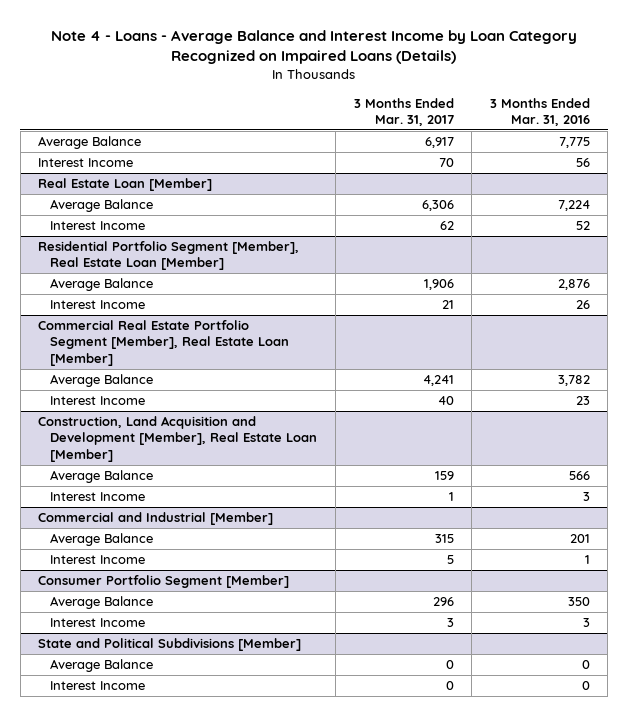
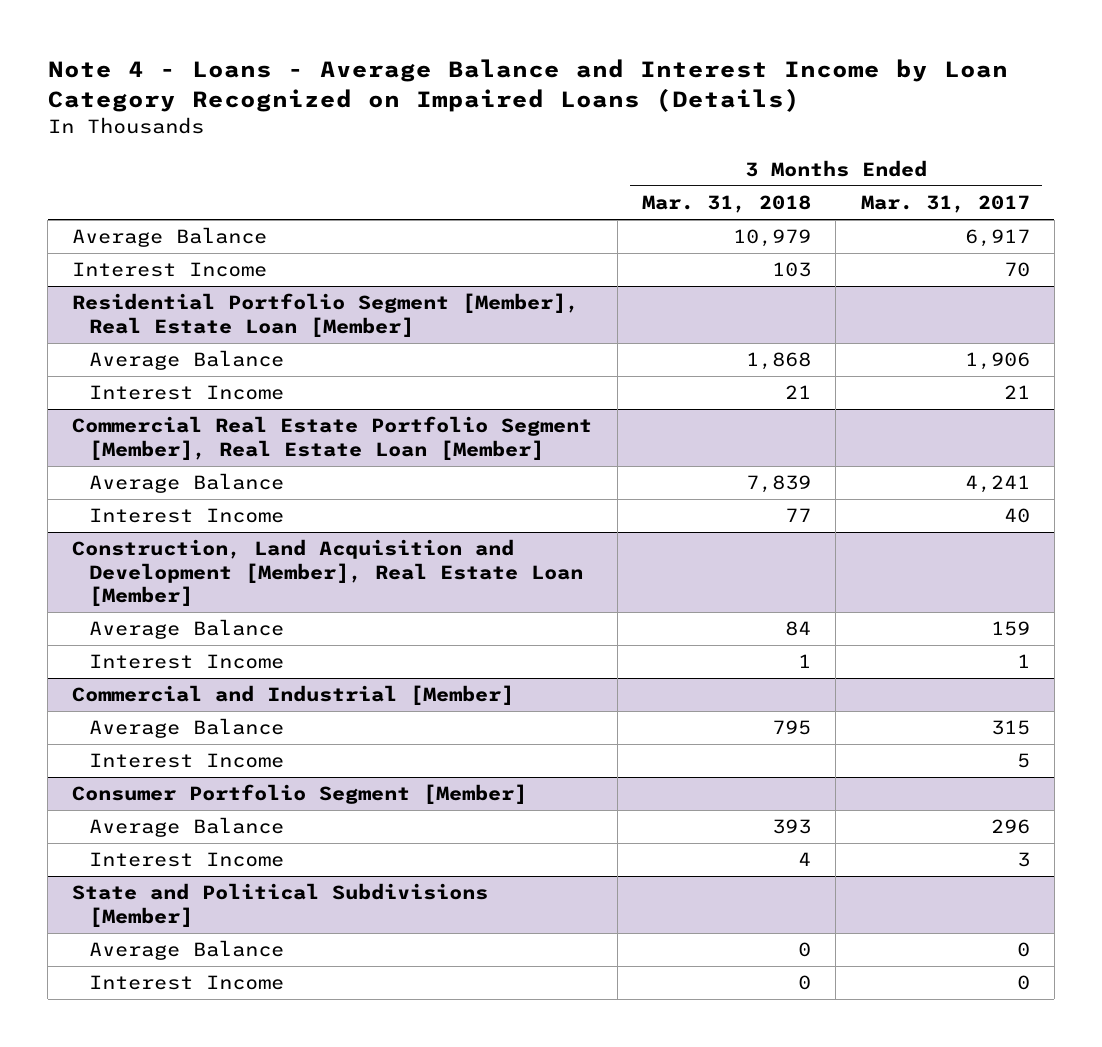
[489,97,590,126] 3 Months Ended Mar. 31, 2016 -> none
none -> [641,195,811,214] Mar. 31, 2018
[38,178,213,192] Real Estate Loan [Member] -> none
[50,199,154,213] Average Balance -> none
[50,221,146,231] Interest Income -> none

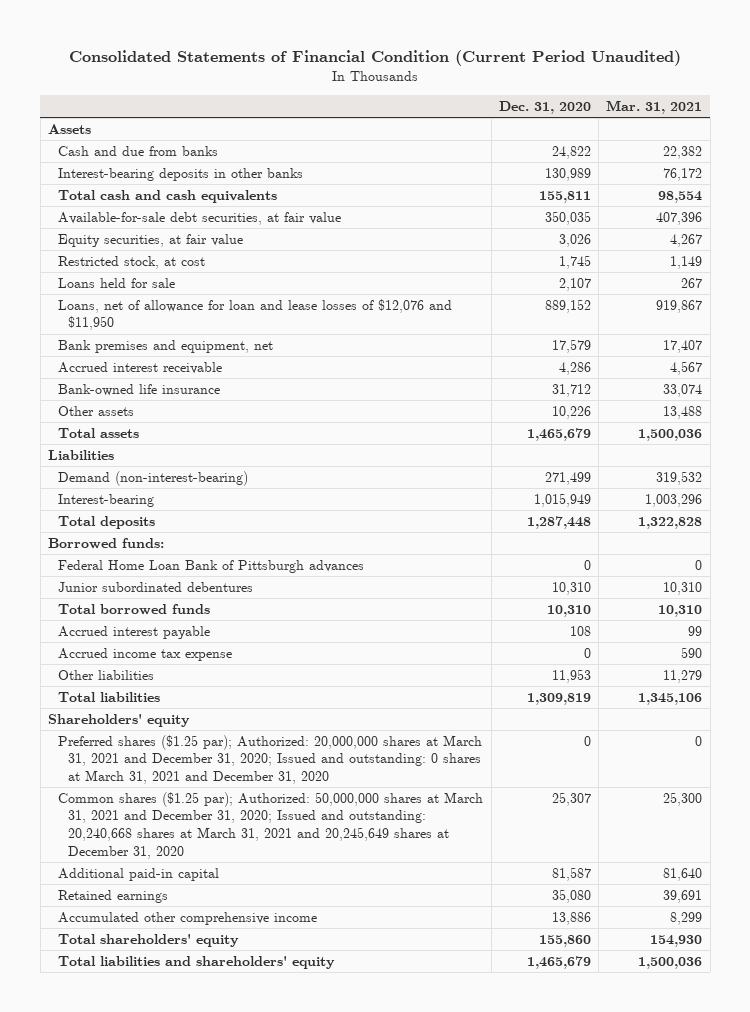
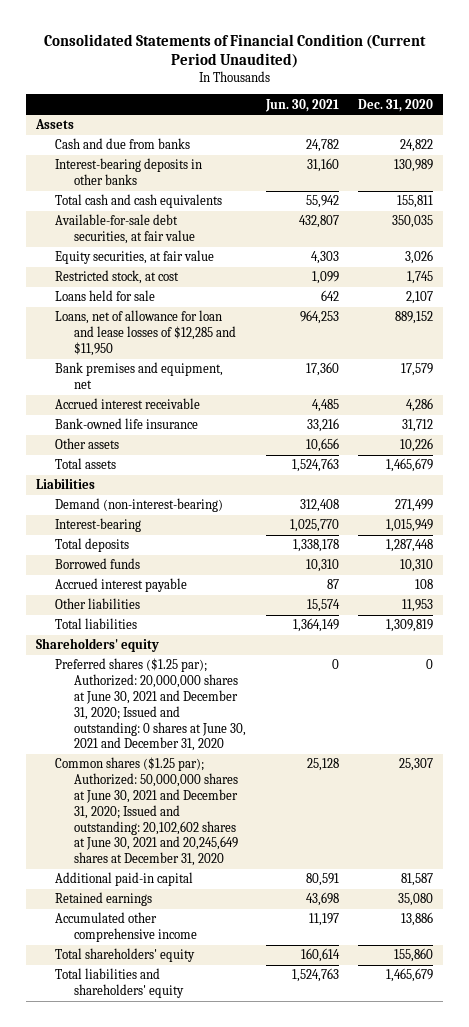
[606,100,703,115] Mar. 31, 2021 -> none
none -> [264,98,339,112] Jun. 30, 2021
[58,298,453,331] Loans, net of allowance for loan and lease losses of $12,076 and $11,950 -> [55,310,237,356] Loans, net of allowance for loan and lease losses of $12,285 and $11,950
[48,537,165,549] Borrowed funds: -> none
[58,559,365,573] Federal Home Loan Bank of Pittsburgh advances -> none
[58,581,254,592] Junior subordinated debentures -> none
[58,603,211,615] Total borrowed funds -> [55,558,141,570] Borrowed funds
[58,647,233,661] Accrued income tax expense -> none
[58,734,483,785] Preferred shares ($1.25 par); Authorized: 20,000,000 shares at March 31, 2021 and December 31, 2020; Issued and outstanding: 0 shares at March 31, 2021 and December 31, 2020 -> [55,658,247,752] Preferred shares ($1.25 par); Authorized: 20,000,000 shares at June 30, 2021 and December 31, 2020; Issued and outstanding: 0 shares at June 30, 2021 and December 31, 2020
[58,791,484,859] Common shares ($1.25 par); Authorized: 50,000,000 shares at March 31, 2021 and December 31, 2020; Issued and outstanding: 20,240,668 shares at March 31, 2021 and 20,245,649 shares at December 31, 2020 -> [55,757,239,867] Common shares ($1.25 par); Authorized: 50,000,000 shares at June 30, 2021 and December 31, 2020; Issued and outstanding: 20,102,602 shares at June 30, 2021 and 20,245,649 shares at December 31, 2020

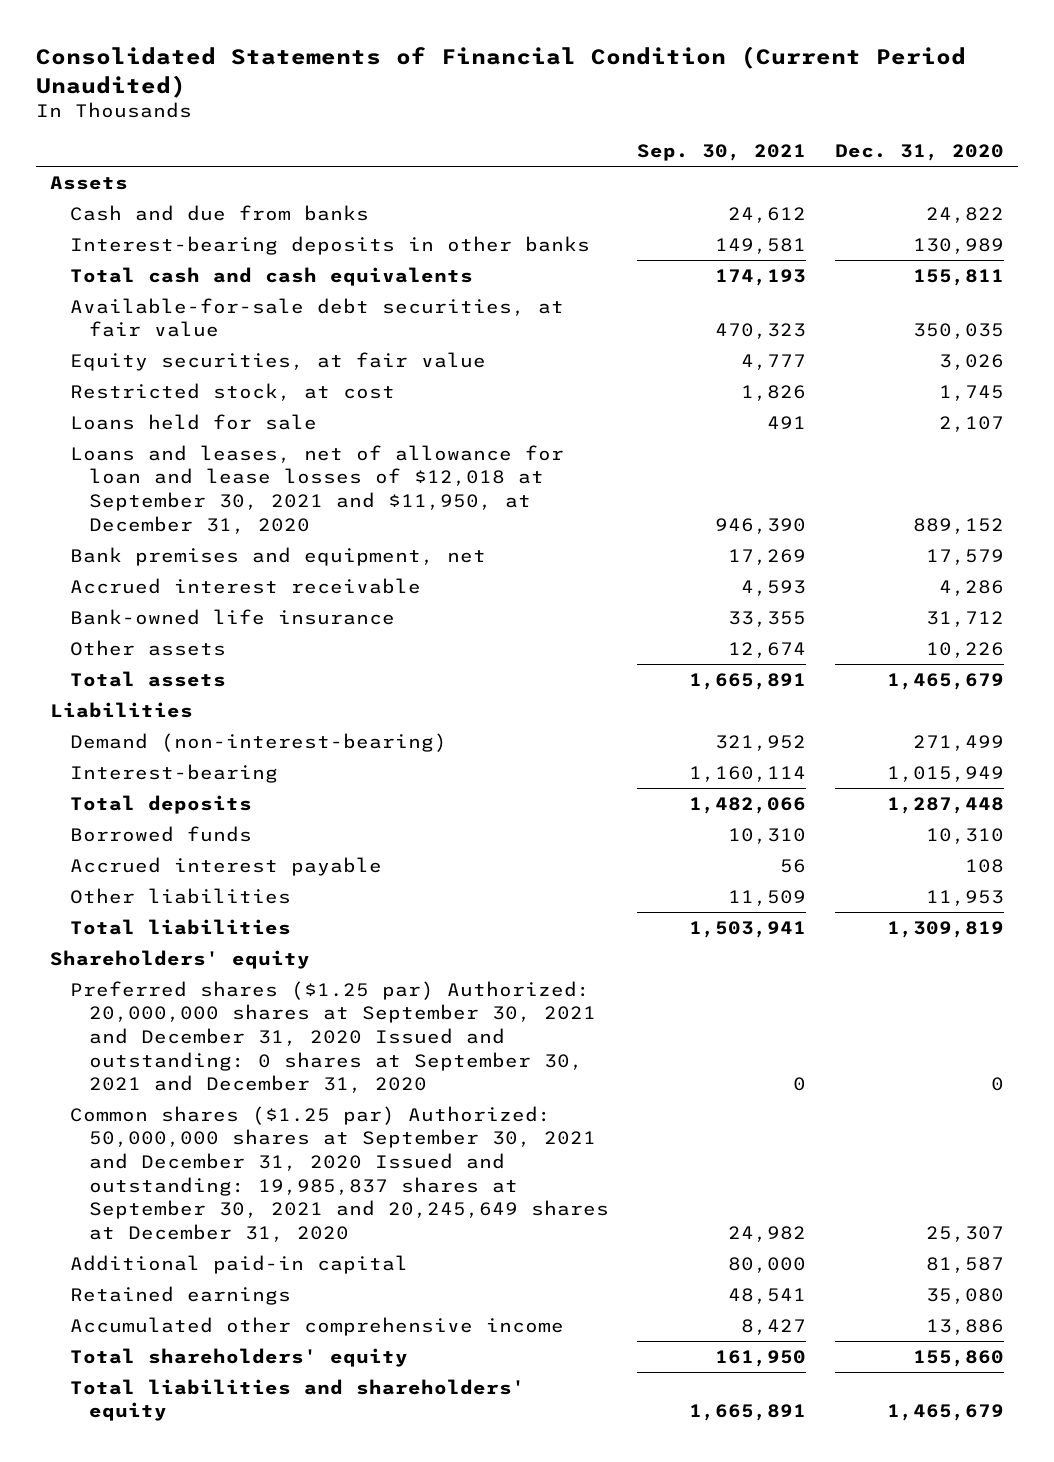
[264,98,339,112] Jun. 30, 2021 -> none
none -> [637,144,807,162] Sep. 30, 2021
[55,310,237,356] Loans, net of allowance for loan and lease losses of $12,285 and $11,950 -> [69,444,564,534] Loans and leases, net of allowance for loan and lease losses of $12,018 at September 30, 2021 and $11,950, at December 31, 2020
[55,658,247,752] Preferred shares ($1.25 par); Authorized: 20,000,000 shares at June 30, 2021 and December 31, 2020; Issued and outstanding: 0 shares at June 30, 2021 and December 31, 2020 -> [69,980,596,1094] Preferred shares ($1.25 par) Authorized: 20,000,000 shares at September 30, 2021 and December 31, 2020 Issued and outstanding: 0 shares at September 30, 2021 and December 31, 2020
[55,757,239,867] Common shares ($1.25 par); Authorized: 50,000,000 shares at June 30, 2021 and December 31, 2020; Issued and outstanding: 20,102,602 shares at June 30, 2021 and 20,245,649 shares at December 31, 2020 -> [69,1105,609,1243] Common shares ($1.25 par) Authorized: 50,000,000 shares at September 30, 2021 and December 31, 2020 Issued and outstanding: 19,985,837 shares at September 30, 2021 and 20,245,649 shares at December 31, 2020

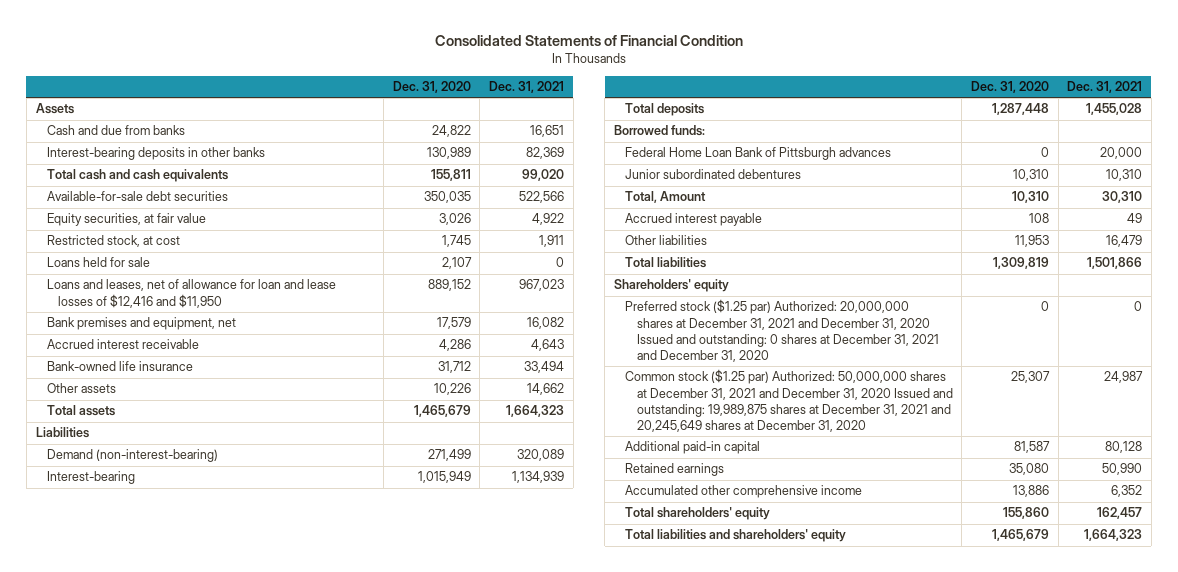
[35,46,966,98] Consolidated Statements of Financial Condition (Current Period Unaudited) -> [434,35,743,47] Consolidated Statements of Financial Condition
[637,144,807,162] Sep. 30, 2021 -> none
none -> [488,81,564,94] Dec. 31, 2021
[69,297,564,338] Available-for-sale debt securities, at fair value -> [46,191,228,202] Available-for-sale debt securities
[69,444,564,534] Loans and leases, net of allowance for loan and lease losses of $12,018 at September 30, 2021 and $11,950, at December 31, 2020 -> [46,279,336,308] Loans and leases, net of allowance for loan and lease losses of $12,416 and $11,950
none -> [613,125,705,137] Borrowed funds:
none -> [625,147,892,161] Federal Home Loan Bank of Pittsburgh advances
none -> [625,169,802,180] Junior subordinated debentures
[69,825,252,842] Borrowed funds -> [625,191,707,204] Total, Amount
[69,980,596,1094] Preferred shares ($1.25 par) Authorized: 20,000,000 shares at September 30, 2021 and December 31, 2020 Issued and outstanding: 0 shares at September 30, 2021 and December 31, 2020 -> [625,299,939,362] Preferred stock ($1.25 par) Authorized: 20,000,000 shares at December 31, 2021 and December 31, 2020 Issued and outstanding: 0 shares at December 31, 2021 and December 31, 2020
[69,1105,609,1243] Common shares ($1.25 par) Authorized: 50,000,000 shares at September 30, 2021 and December 31, 2020 Issued and outstanding: 19,985,837 shares at September 30, 2021 and 20,245,649 shares at December 31, 2020 -> [625,369,953,432] Common stock ($1.25 par) Authorized: 50,000,000 shares at December 31, 2021 and December 31, 2020 Issued and outstanding: 19,989,875 shares at December 31, 2021 and 20,245,649 shares at December 31, 2020

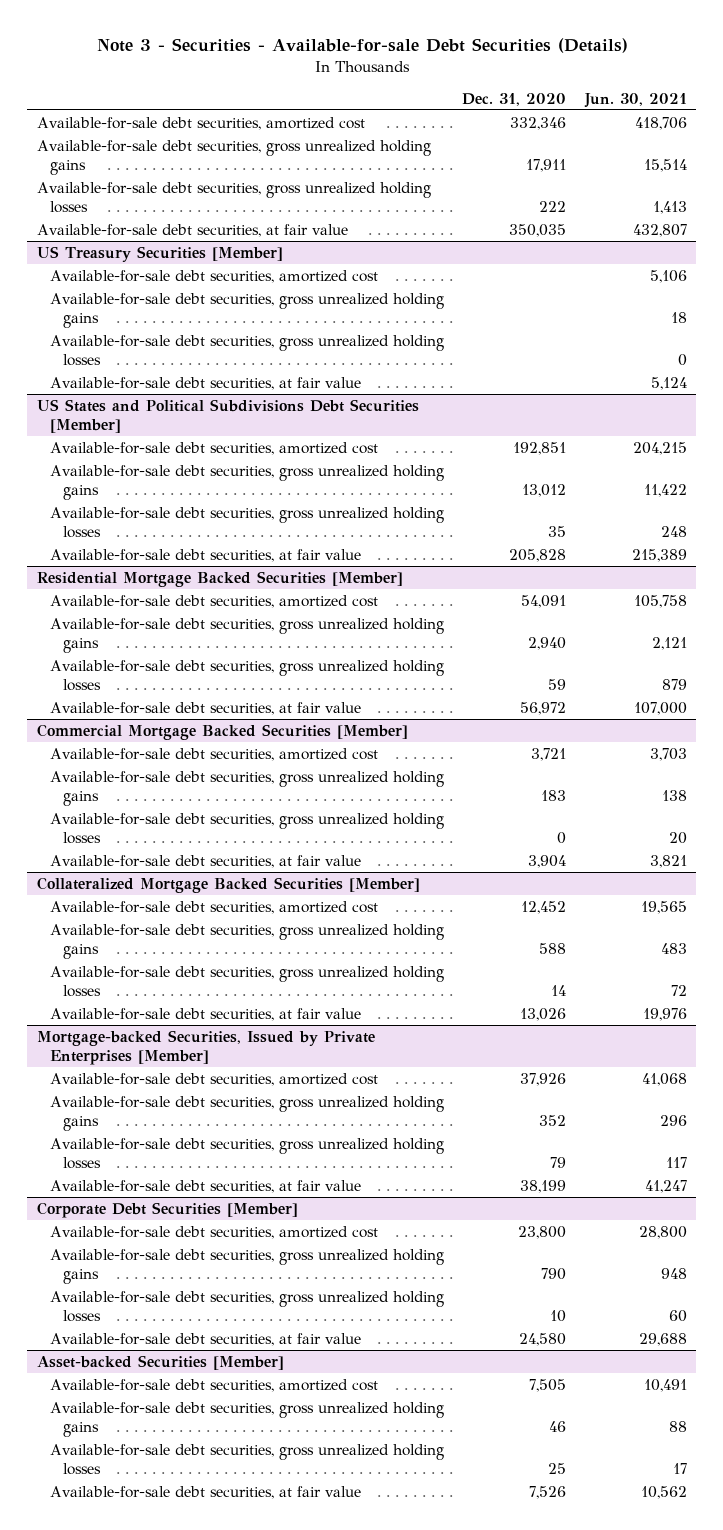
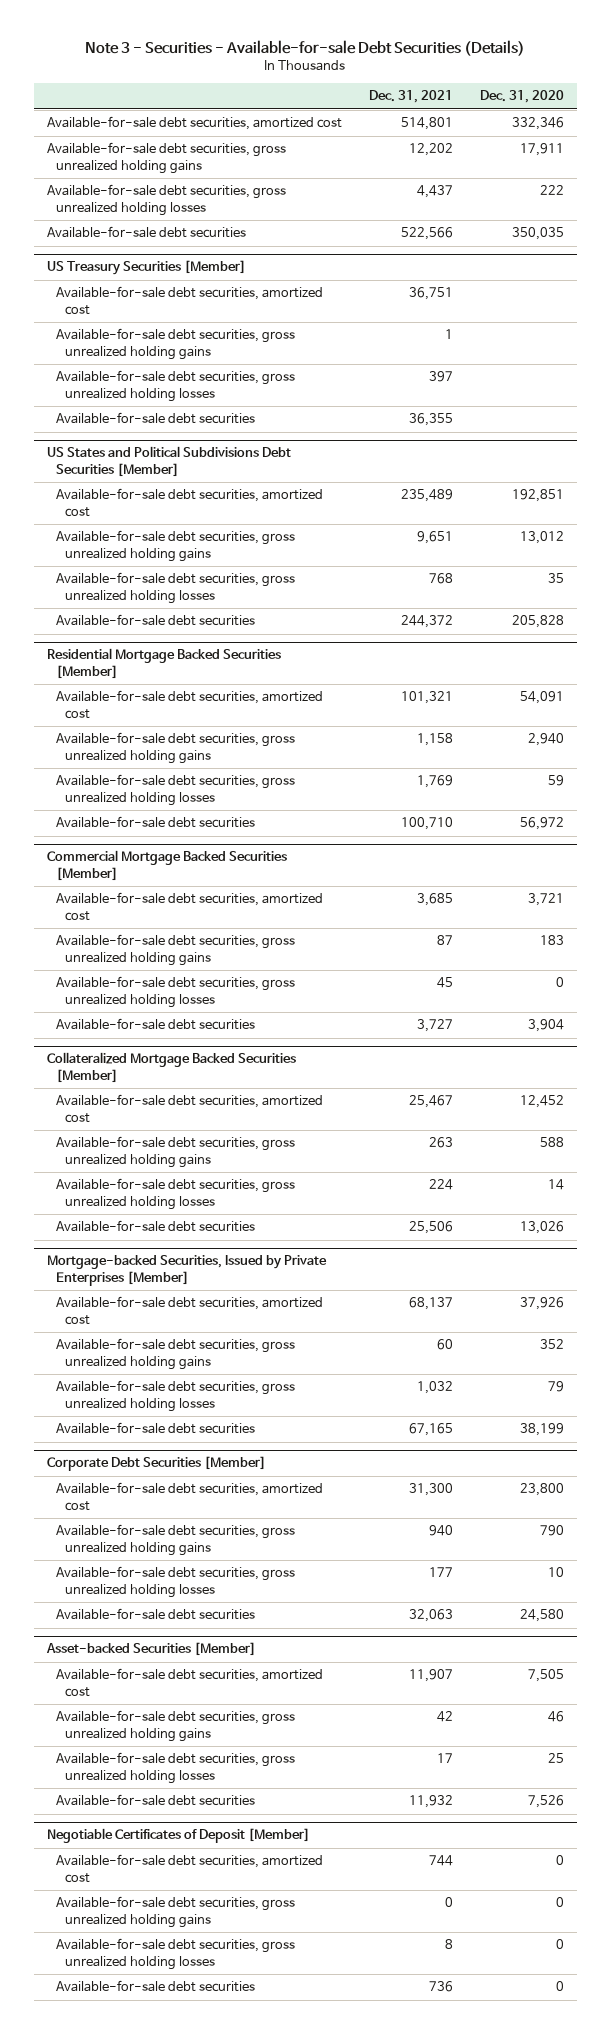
[583,92,687,108] Jun. 30, 2021 -> none
none -> [368,90,453,104] Dec. 31, 2021
[36,223,348,237] Available-for-sale debt securities, at fair value -> [47,226,247,239] Available-for-sale debt securities
[49,376,361,390] Available-for-sale debt securities, at fair value -> [56,412,256,425] Available-for-sale debt securities
[49,548,361,562] Available-for-sale debt securities, at fair value -> [56,614,256,627] Available-for-sale debt securities
[49,701,361,715] Available-for-sale debt securities, at fair value -> [56,816,256,829] Available-for-sale debt securities
[49,854,361,868] Available-for-sale debt securities, at fair value -> [56,1018,256,1031] Available-for-sale debt securities
[49,1007,361,1021] Available-for-sale debt securities, at fair value -> [56,1220,256,1233] Available-for-sale debt securities
[49,1179,361,1193] Available-for-sale debt securities, at fair value -> [56,1422,256,1435] Available-for-sale debt securities
[49,1332,361,1346] Available-for-sale debt securities, at fair value -> [56,1608,256,1621] Available-for-sale debt securities
[49,1485,361,1499] Available-for-sale debt securities, at fair value -> [56,1794,256,1807] Available-for-sale debt securities
none -> [47,1828,311,1844] Negotiable Certificates of Deposit [Member]
none -> [56,1854,324,1883] Available-for-sale debt securities, amortized cost
none -> [56,1896,296,1928] Available-for-sale debt securities, gross unrealized holding gains
none -> [56,1938,296,1970] Available-for-sale debt securities, gross unrealized holding losses
none -> [56,1980,256,1993] Available-for-sale debt securities

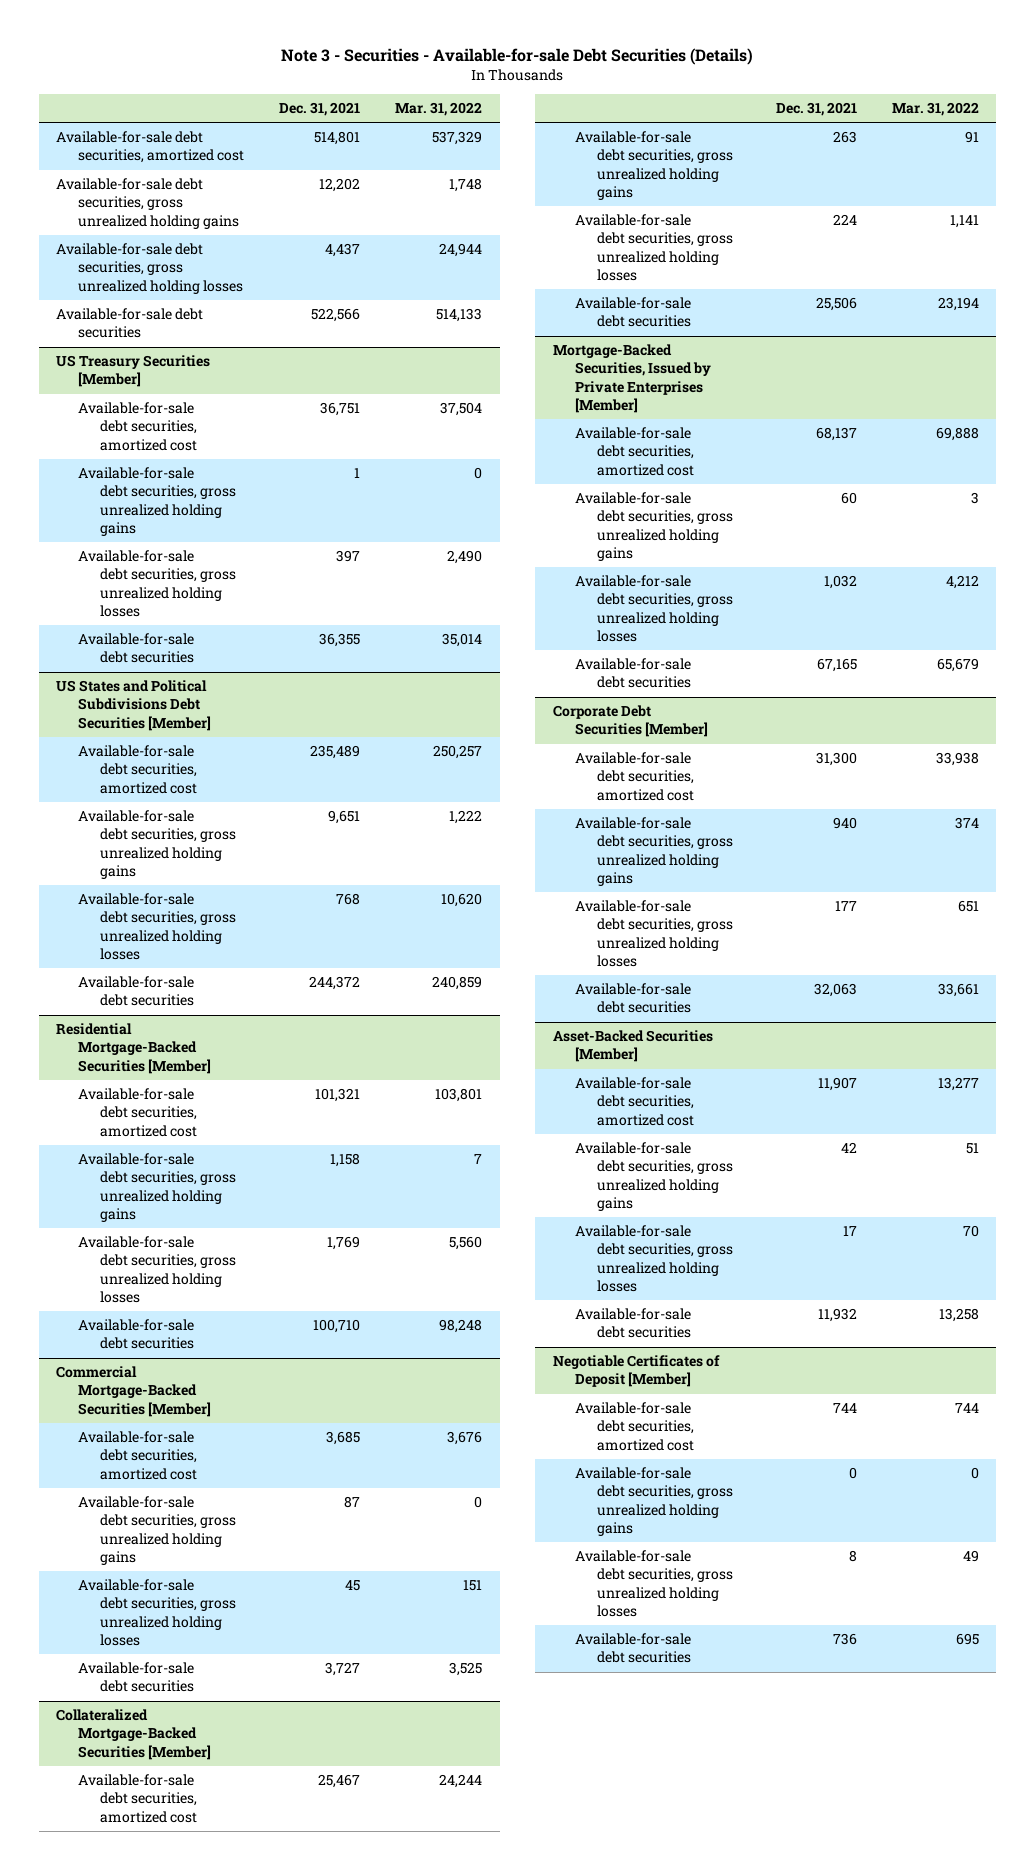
[479,90,564,104] Dec. 31, 2020 -> none
none -> [395,101,483,116] Mar. 31, 2022
[47,648,282,679] Residential Mortgage Backed Securities [Member] -> [56,1023,212,1074] Residential Mortgage-Backed Securities [Member]
[47,850,288,881] Commercial Mortgage Backed Securities [Member] -> [56,1366,212,1417] Commercial Mortgage-Backed Securities [Member]
[47,1052,297,1083] Collateralized Mortgage Backed Securities [Member] -> [56,1709,212,1760] Collateralized Mortgage-Backed Securities [Member]
[47,1255,328,1286] Mortgage-backed Securities, Issued by Private Enterprises [Member] -> [552,344,711,413] Mortgage-Backed Securities, Issued by Private Enterprises [Member]
[46,1642,257,1657] Asset-backed Securities [Member] -> [552,1030,713,1063] Asset-Backed Securities [Member]

